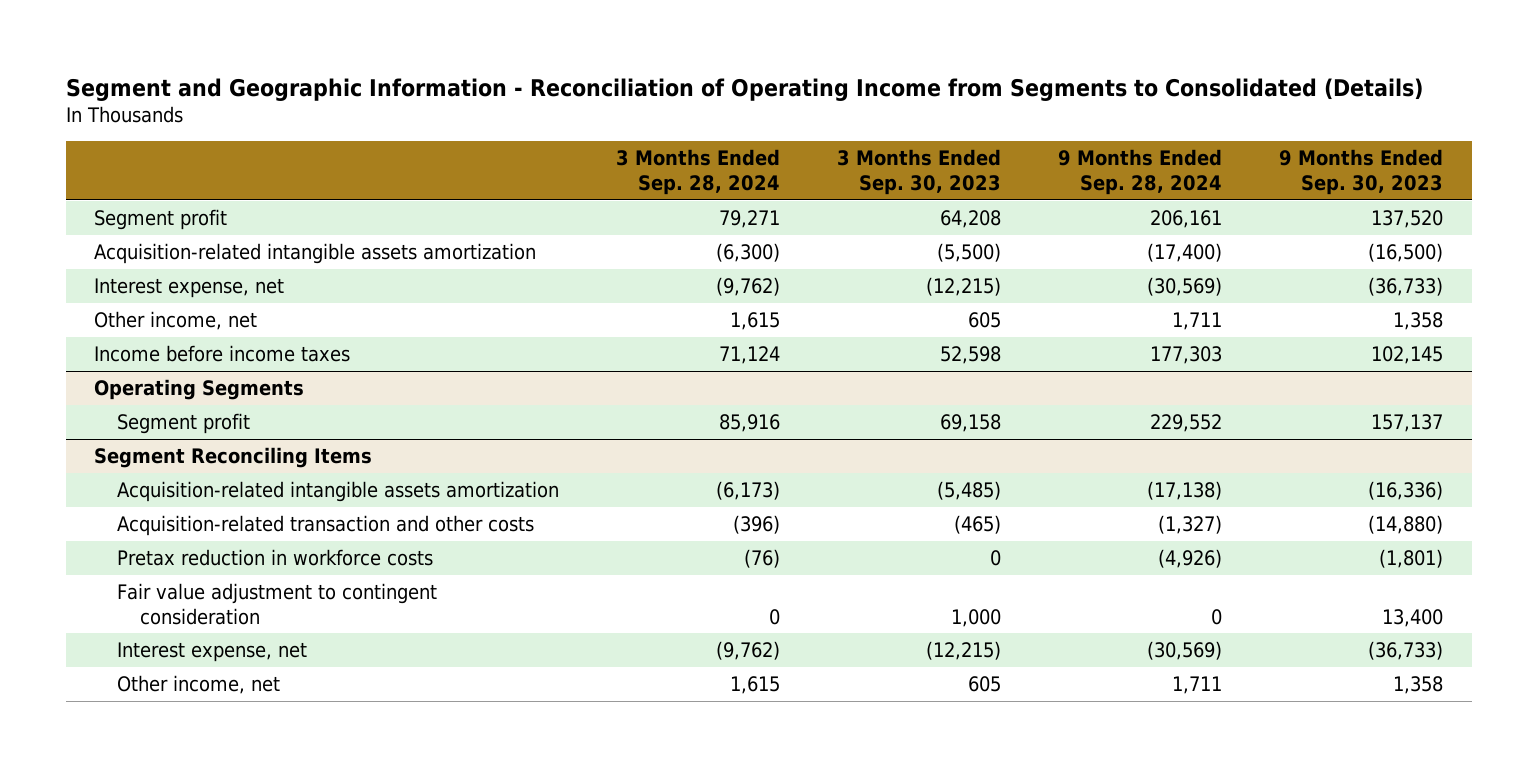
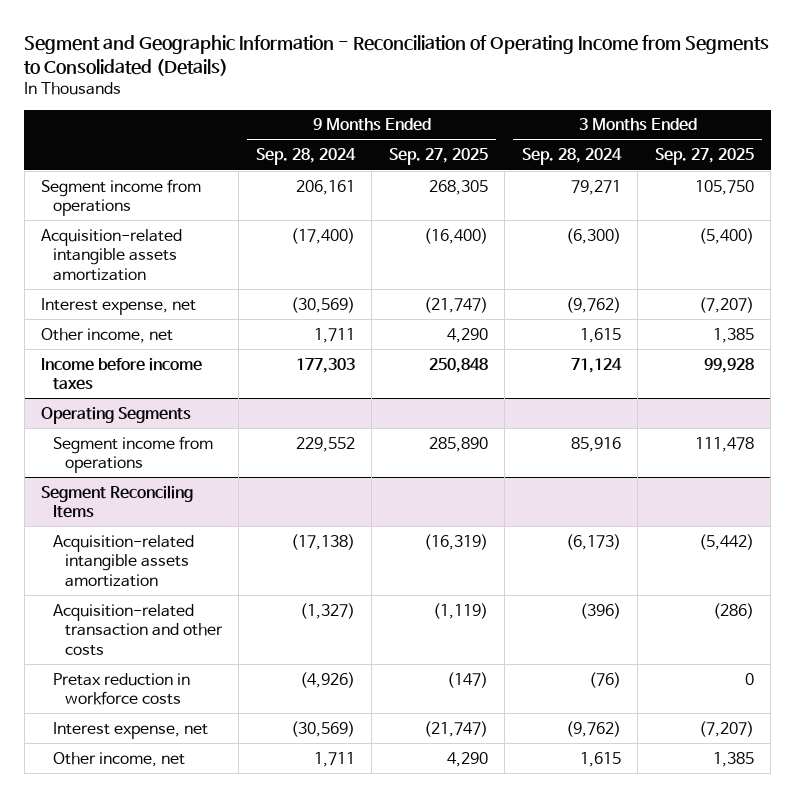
[837,149,1002,195] 3 Months Ended Sep. 30, 2023 -> none
[1279,149,1444,195] 9 Months Ended Sep. 30, 2023 -> none
none -> [388,148,488,166] Sep. 27, 2025
none -> [654,148,754,166] Sep. 27, 2025
[94,208,228,230] Segment profit -> [41,178,202,217] Segment income from operations
[117,412,251,434] Segment profit -> [52,435,213,474] Segment income from operations
[117,582,438,625] Fair value adjustment to contingent consideration -> none

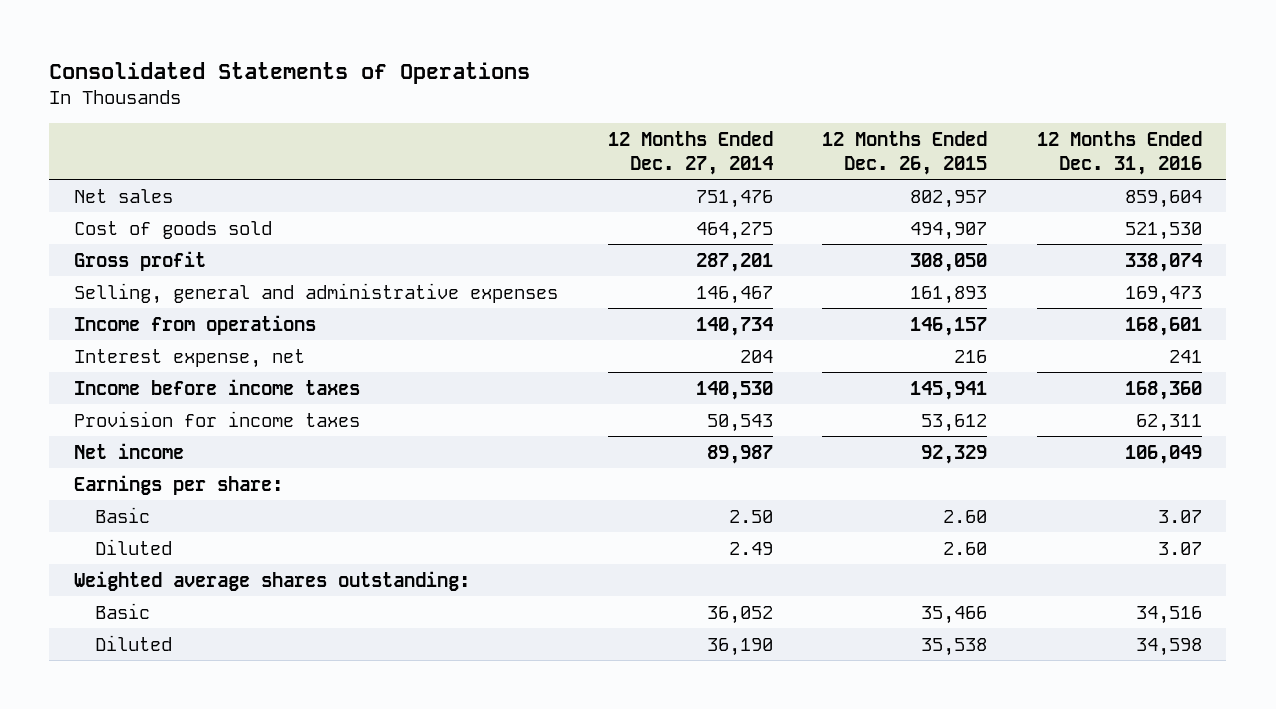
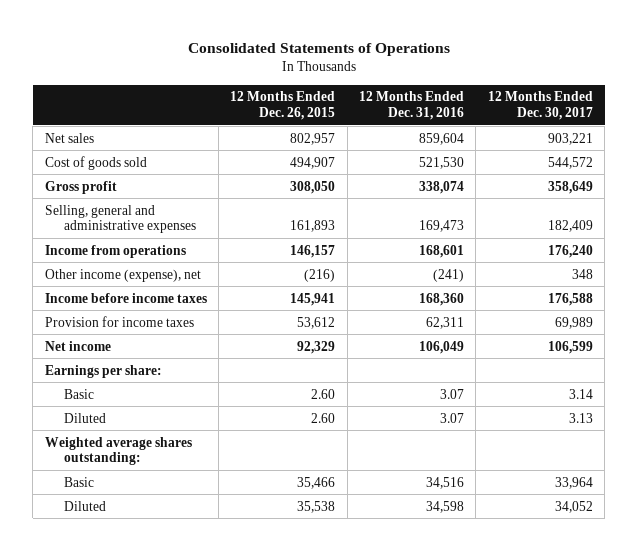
[607,130,773,175] 12 Months Ended Dec. 27, 2014 -> none
none -> [487,91,593,120] 12 Months Ended Dec. 30, 2017
[74,348,306,368] Interest expense, net -> none
none -> [44,268,201,282] Other income (expense), net

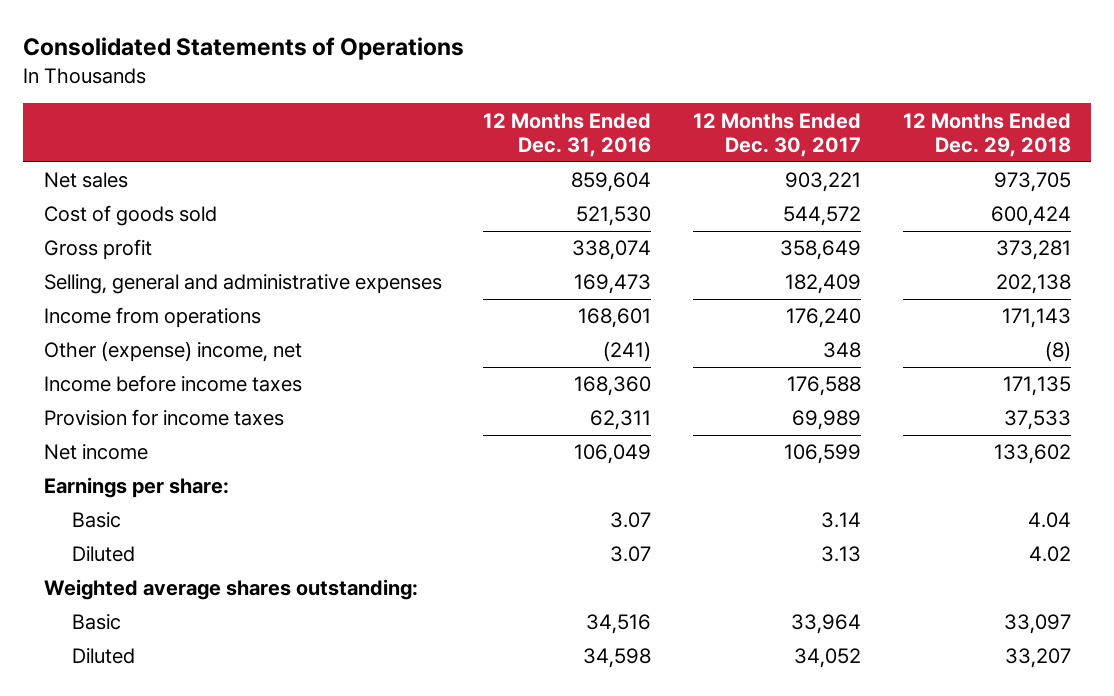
[230,91,336,120] 12 Months Ended Dec. 26, 2015 -> none
none -> [902,112,1071,157] 12 Months Ended Dec. 29, 2018
[44,268,201,282] Other income (expense), net -> [43,341,302,363] Other (expense) income, net

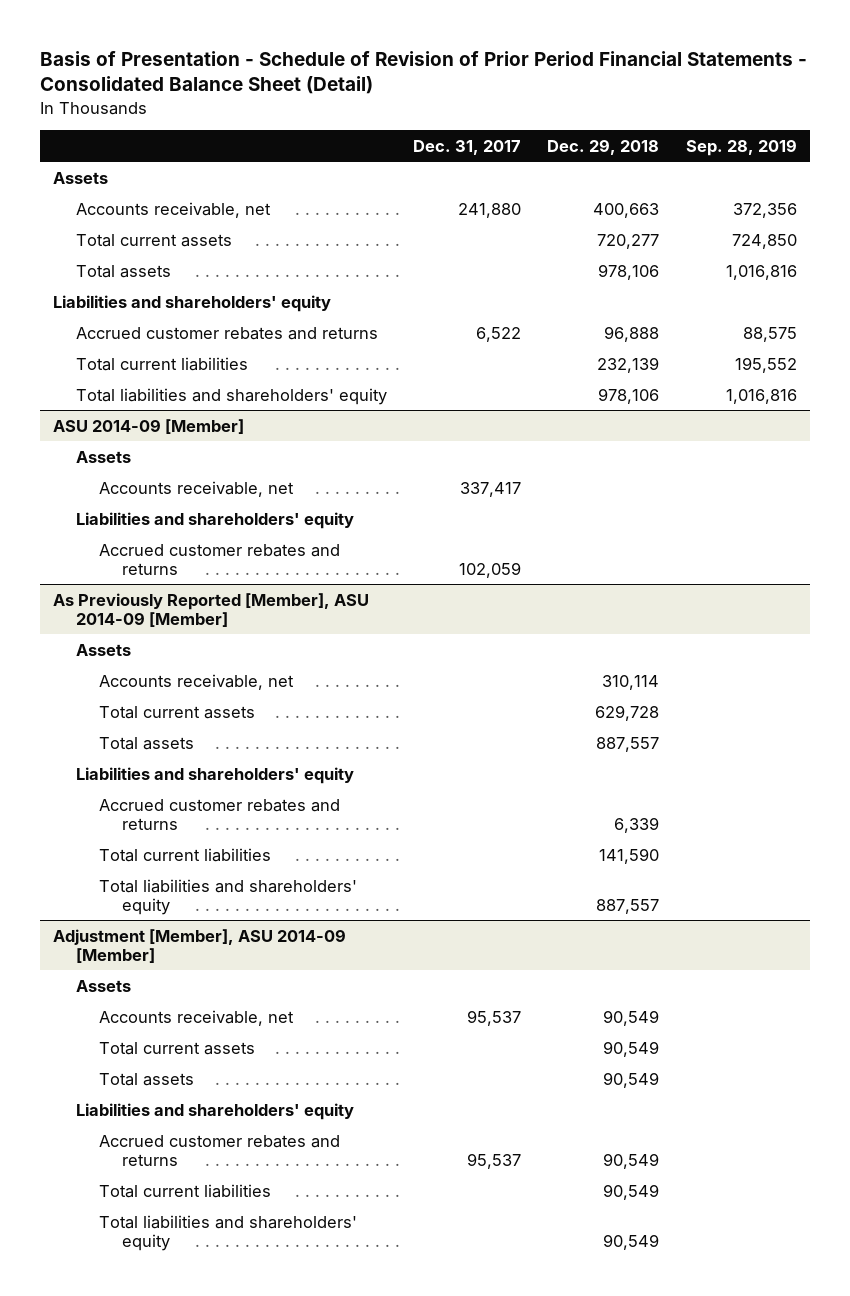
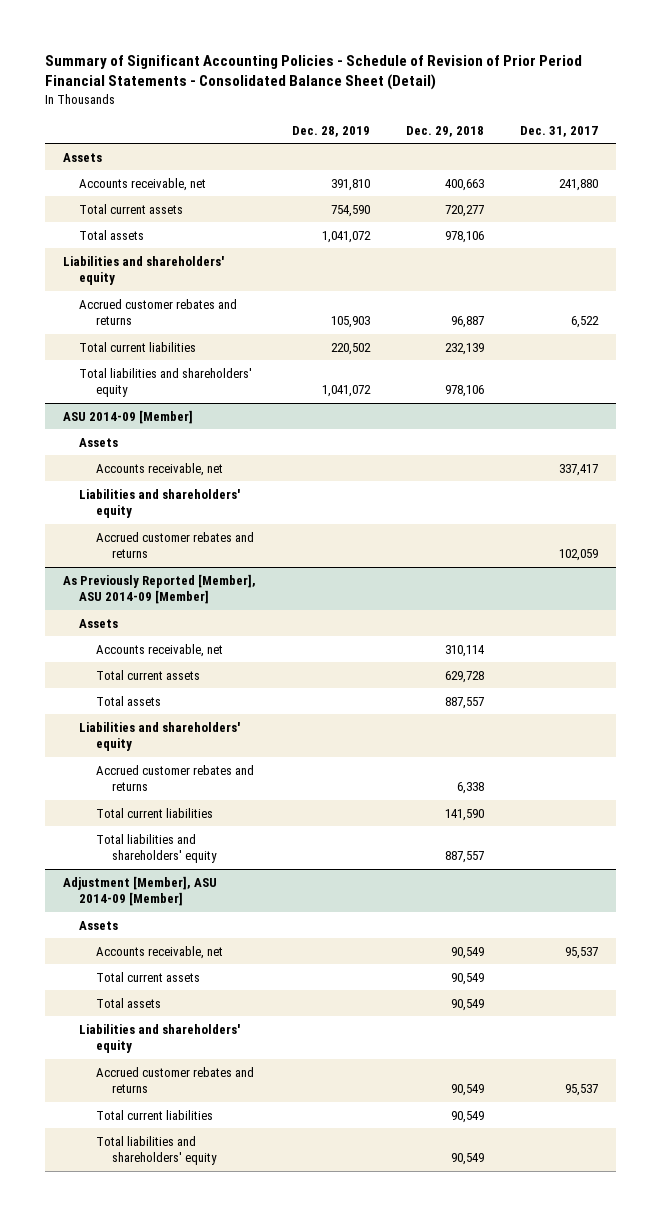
[40,50,808,95] Basis of Presentation - Schedule of Revision of Prior Period Financial Statements - Consolidated Balance Sheet (Detail) -> [45,54,583,91] Summary of Significant Accounting Policies - Schedule of Revision of Prior Period Financial Statements - Consolidated Balance Sheet (Detail)
[685,138,797,156] Sep. 28, 2019 -> none
none -> [292,125,371,137] Dec. 28, 2019
[604,325,660,342] 96,888 -> [451,316,485,329] 96,887
[614,816,660,833] 6,339 -> [457,782,485,795] 6,338

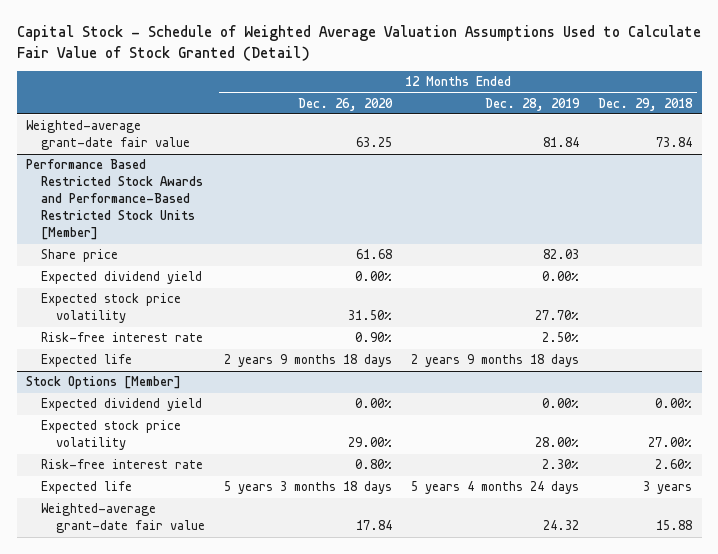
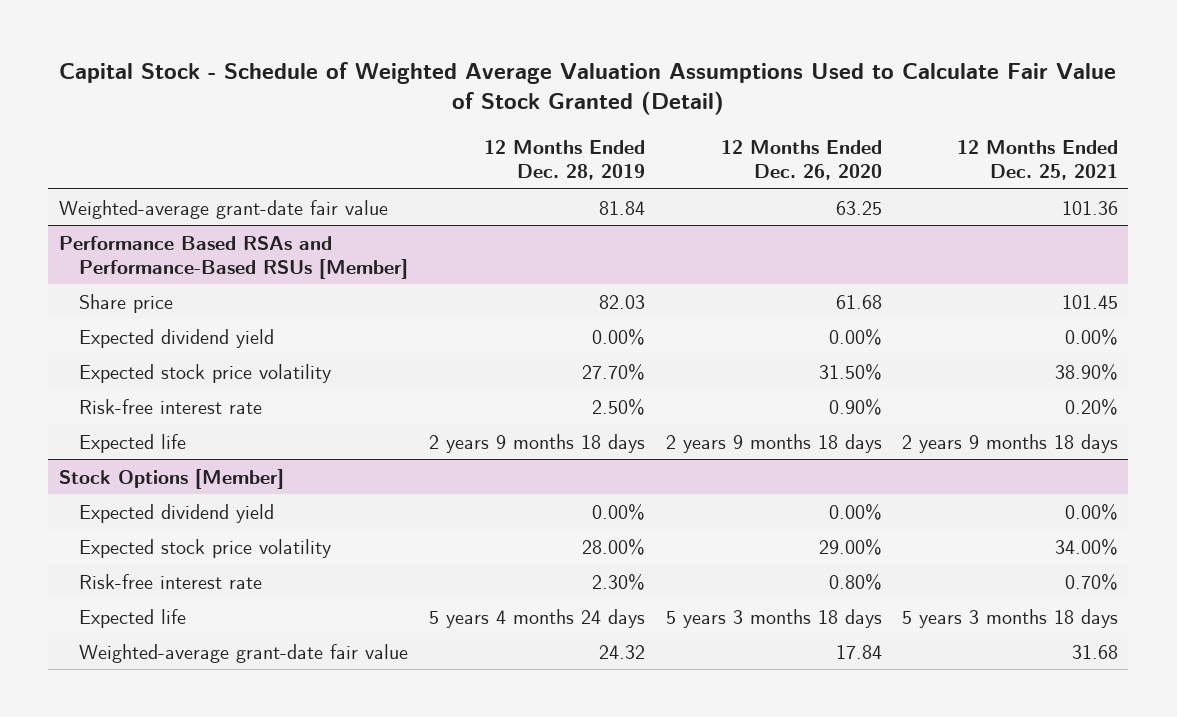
[598,97,694,111] Dec. 29, 2018 -> none
none -> [957,139,1119,180] 12 Months Ended Dec. 25, 2021
[26,159,204,241] Performance Based Restricted Stock Awards and Performance-Based Restricted Stock Units [Member] -> [58,235,409,279] Performance Based RSAs and Performance-Based RSUs [Member]

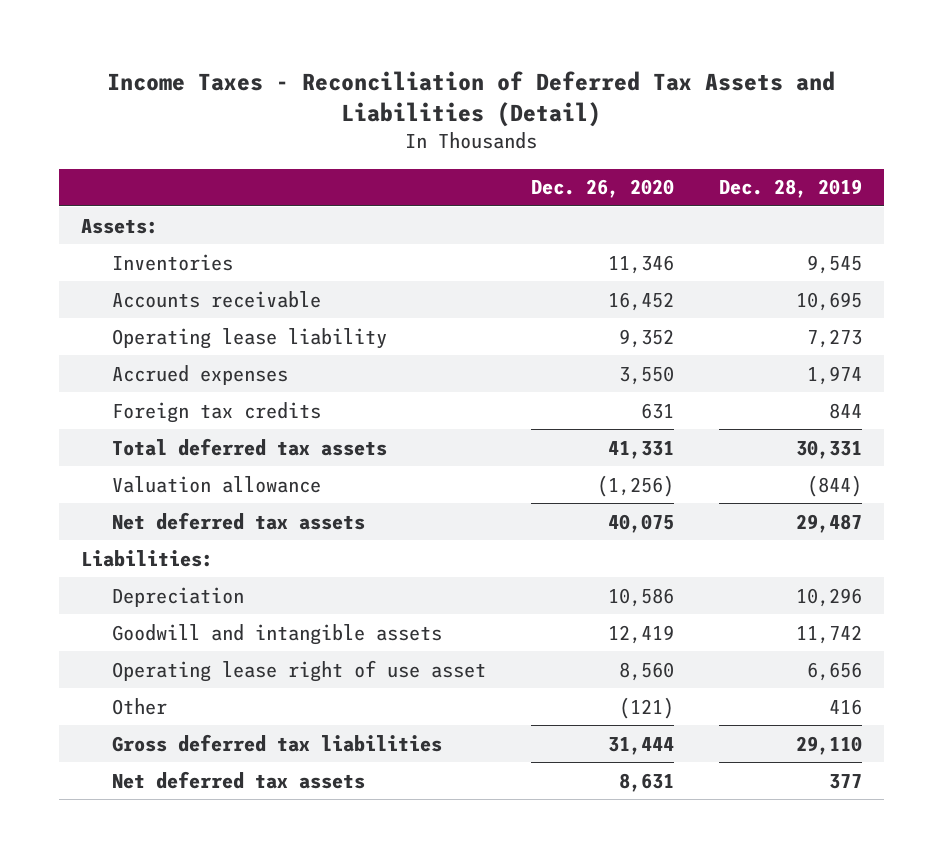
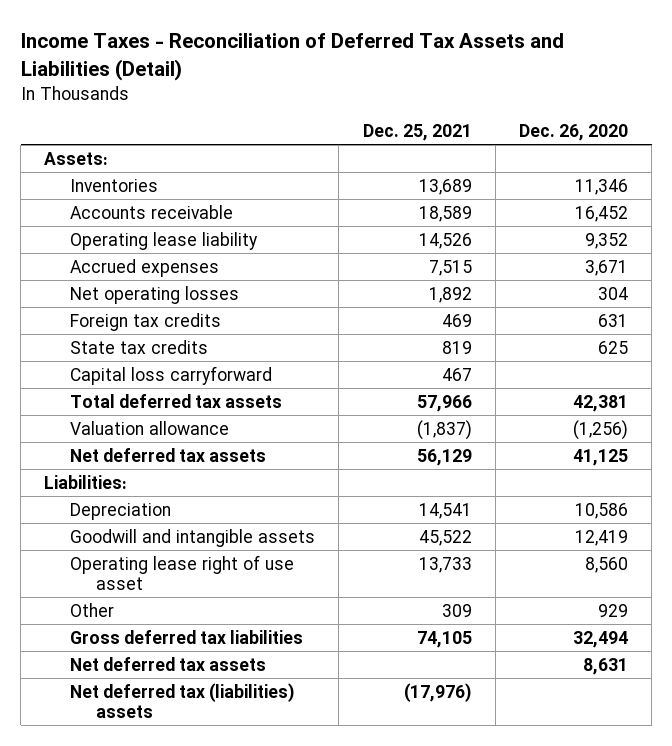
[718,179,862,199] Dec. 28, 2019 -> none
none -> [362,123,472,141] Dec. 25, 2021
[618,365,674,385] 3,550 -> [584,259,628,276] 3,671
none -> [70,285,240,304] Net operating losses
none -> [70,339,209,354] State tax credits
none -> [70,365,273,385] Capital loss carryforward
[607,440,674,459] 41,331 -> [572,394,628,412] 42,381
[607,513,674,533] 40,075 -> [572,448,628,466] 41,125
[618,696,674,719] (121) -> [597,603,628,617] 929
[607,736,674,755] 31,444 -> [572,630,628,648] 32,494
none -> [70,682,296,719] Net deferred tax (liabilities) assets

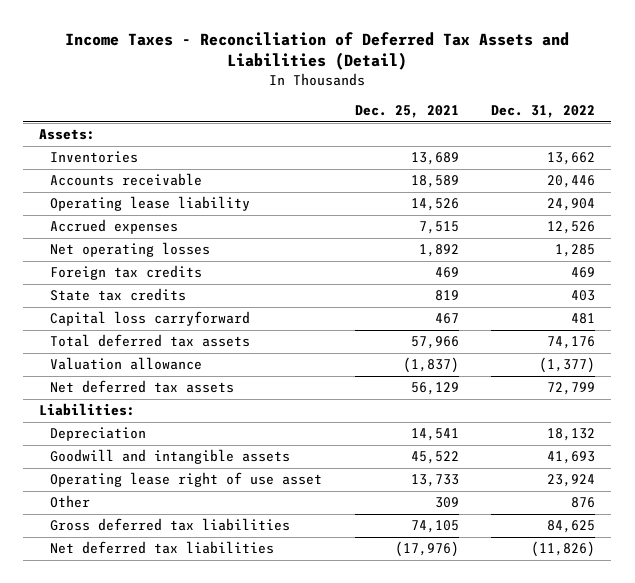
[518,123,628,141] Dec. 26, 2020 -> none
none -> [491,105,596,119] Dec. 31, 2022
[70,656,267,671] Net deferred tax assets -> none
[70,682,296,719] Net deferred tax (liabilities) assets -> [50,541,275,555] Net deferred tax liabilities

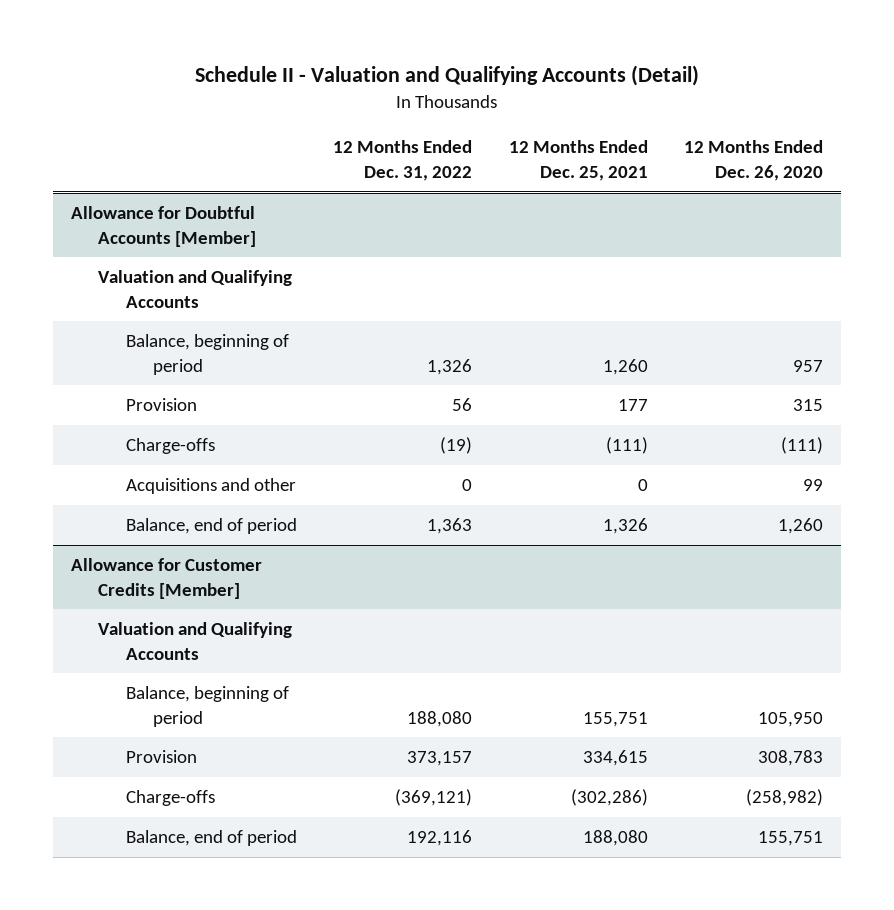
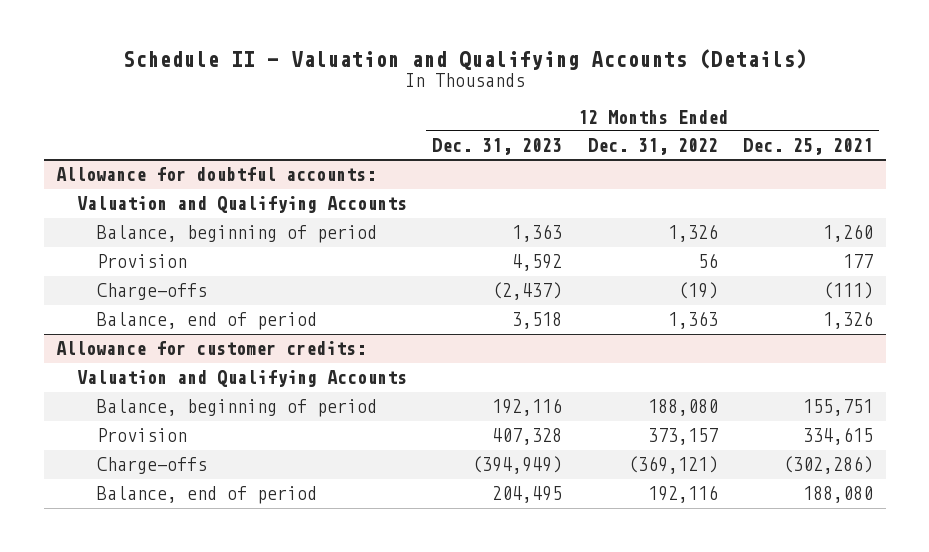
[194,65,699,87] Schedule II - Valuation and Qualifying Accounts (Detail) -> [122,49,807,71] Schedule II - Valuation and Qualifying Accounts (Details)
[683,140,823,182] 12 Months Ended Dec. 26, 2020 -> none
none -> [432,138,563,156] Dec. 31, 2023
[70,206,257,247] Allowance for Doubtful Accounts [Member] -> [56,167,377,182] Allowance for doubtful accounts:
[125,478,296,495] Acquisitions and other -> none
[70,558,262,599] Allowance for Customer Credits [Member] -> [56,341,367,356] Allowance for customer credits:

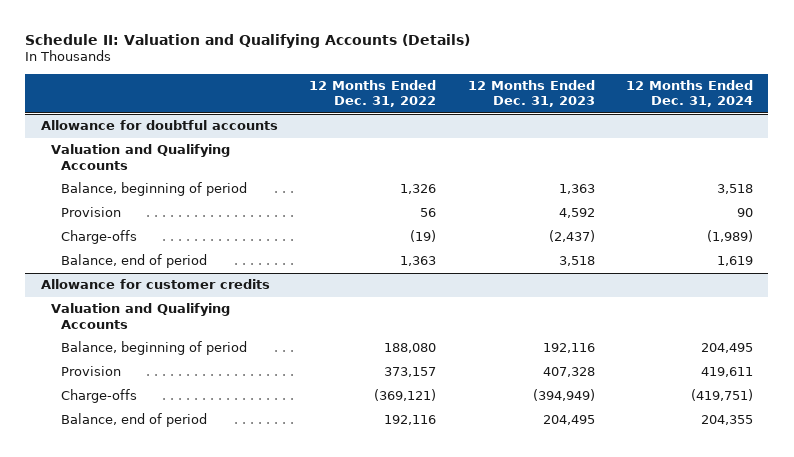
[122,49,807,71] Schedule II - Valuation and Qualifying Accounts (Details) -> [25,33,471,48] Schedule II: Valuation and Qualifying Accounts (Details)
[742,138,873,156] Dec. 25, 2021 -> none
none -> [625,80,753,108] 12 Months Ended Dec. 31, 2024
[56,167,377,182] Allowance for doubtful accounts: -> [41,120,279,131] Allowance for doubtful accounts
[56,341,367,356] Allowance for customer credits: -> [41,279,271,290] Allowance for customer credits

